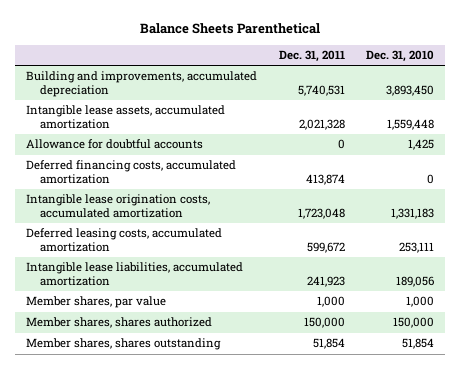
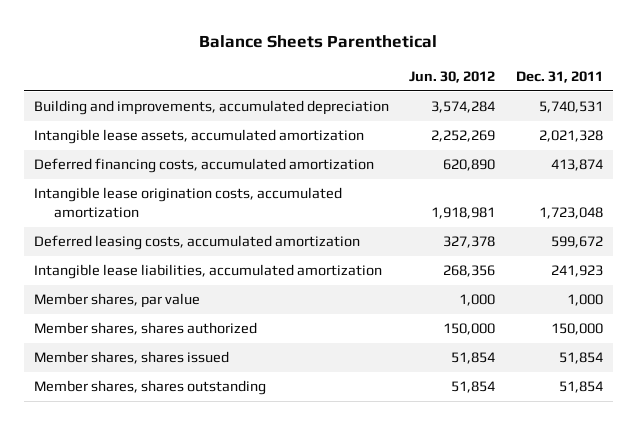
[366,50,435,63] Dec. 31, 2010 -> none
none -> [409,70,496,83] Jun. 30, 2012
[26,139,204,150] Allowance for doubtful accounts -> none
none -> [34,351,230,365] Member shares, shares issued

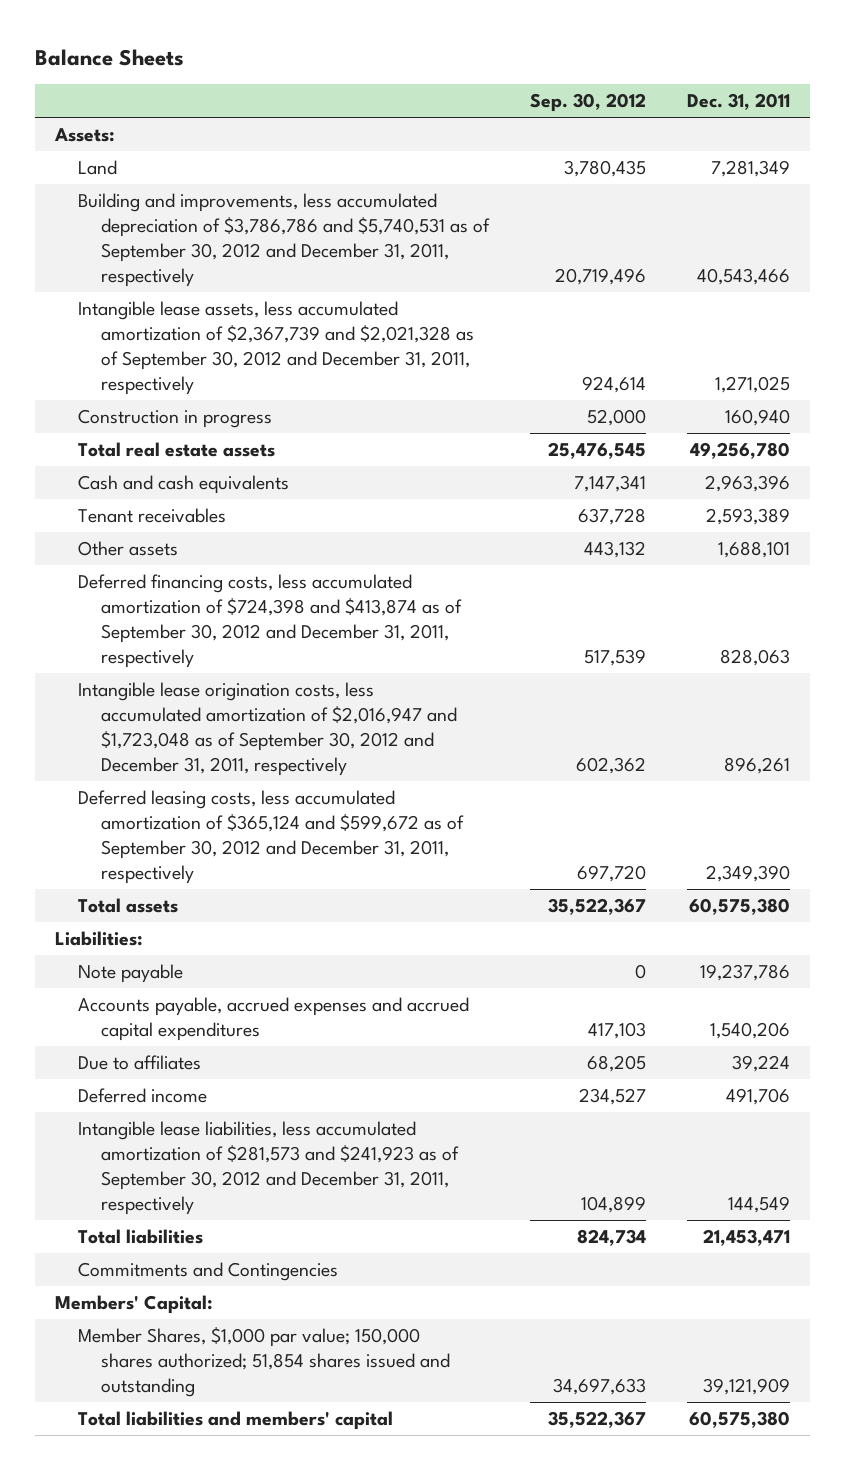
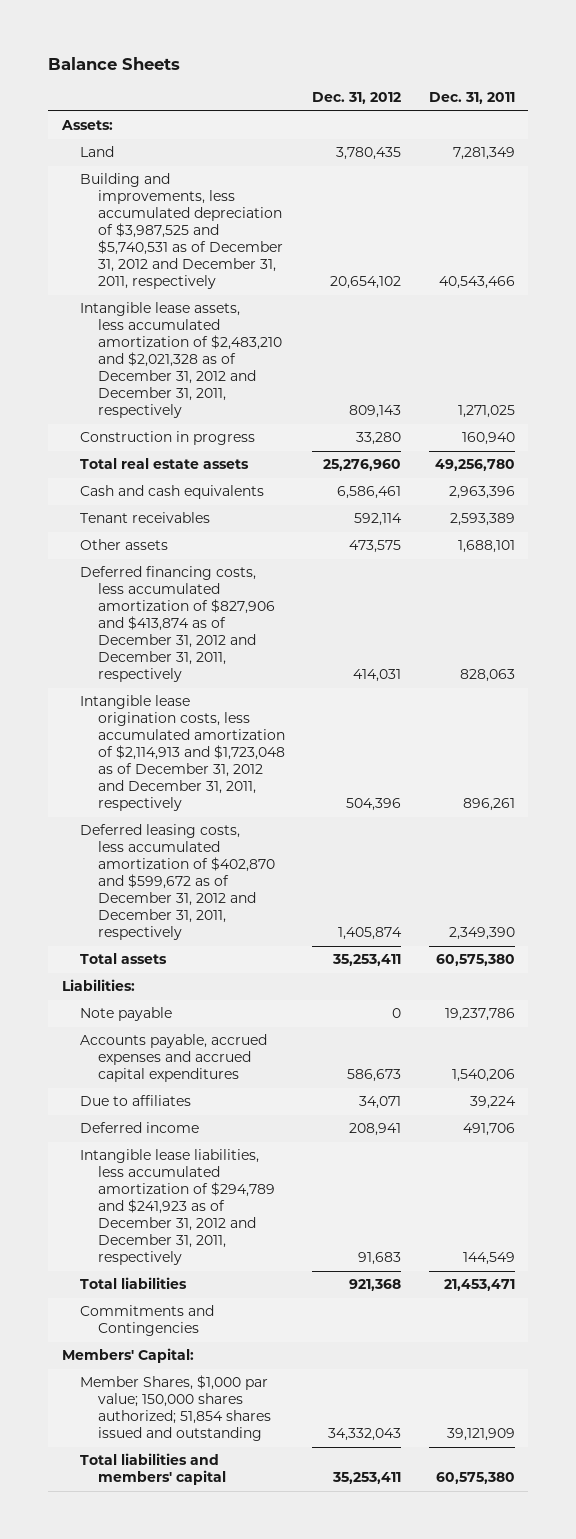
[530,93,647,113] Sep. 30, 2012 -> none
none -> [312,92,402,105] Dec. 31, 2012
[78,192,491,288] Building and improvements, less accumulated depreciation of $3,786,786 and $5,740,531 as of September 30, 2012 and December 31, 2011, respectively -> [79,173,283,290] Building and improvements, less accumulated depreciation of $3,987,525 and $5,740,531 as of December 31, 2012 and December 31, 2011, respectively
[78,300,475,396] Intangible lease assets, less accumulated amortization of $2,367,739 and $2,021,328 as of September 30, 2012 and December 31, 2011, respectively -> [79,302,282,419] Intangible lease assets, less accumulated amortization of $2,483,210 and $2,021,328 as of December 31, 2012 and December 31, 2011, respectively
[78,573,463,669] Deferred financing costs, less accumulated amortization of $724,398 and $413,874 as of September 30, 2012 and December 31, 2011, respectively -> [79,566,275,683] Deferred financing costs, less accumulated amortization of $827,906 and $413,874 as of December 31, 2012 and December 31, 2011, respectively
[78,681,458,777] Intangible lease origination costs, less accumulated amortization of $2,016,947 and $1,723,048 as of September 30, 2012 and December 31, 2011, respectively -> [79,695,285,812] Intangible lease origination costs, less accumulated amortization of $2,114,913 and $1,723,048 as of December 31, 2012 and December 31, 2011, respectively
[78,789,465,885] Deferred leasing costs, less accumulated amortization of $365,124 and $599,672 as of September 30, 2012 and December 31, 2011, respectively -> [79,824,275,941] Deferred leasing costs, less accumulated amortization of $402,870 and $599,672 as of December 31, 2012 and December 31, 2011, respectively
[78,1120,460,1216] Intangible lease liabilities, less accumulated amortization of $281,573 and $241,923 as of September 30, 2012 and December 31, 2011, respectively -> [79,1149,275,1266] Intangible lease liabilities, less accumulated amortization of $294,789 and $241,923 as of December 31, 2012 and December 31, 2011, respectively

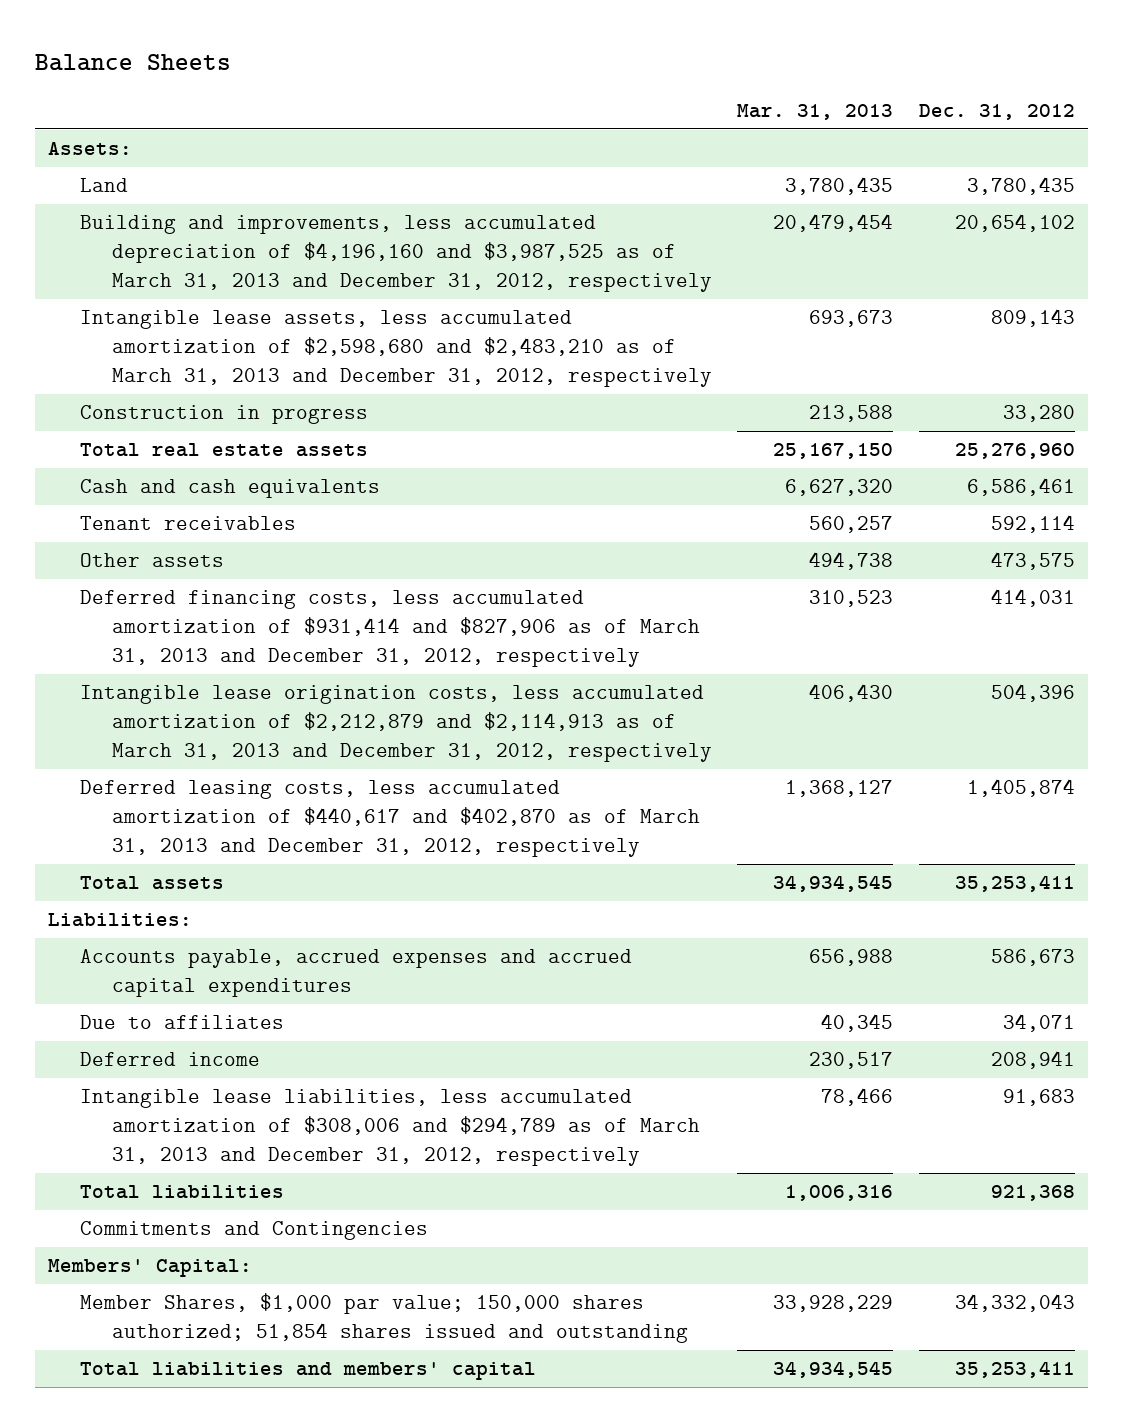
[428,92,515,105] Dec. 31, 2011 -> none
none -> [737,104,894,121] Mar. 31, 2013
[79,173,283,290] Building and improvements, less accumulated depreciation of $3,987,525 and $5,740,531 as of December 31, 2012 and December 31, 2011, respectively -> [79,215,712,292] Building and improvements, less accumulated depreciation of $4,196,160 and $3,987,525 as of March 31, 2013 and December 31, 2012, respectively
[79,302,282,419] Intangible lease assets, less accumulated amortization of $2,483,210 and $2,021,328 as of December 31, 2012 and December 31, 2011, respectively -> [79,310,712,387] Intangible lease assets, less accumulated amortization of $2,598,680 and $2,483,210 as of March 31, 2013 and December 31, 2012, respectively
[79,566,275,683] Deferred financing costs, less accumulated amortization of $827,906 and $413,874 as of December 31, 2012 and December 31, 2011, respectively -> [79,590,700,667] Deferred financing costs, less accumulated amortization of $931,414 and $827,906 as of March 31, 2013 and December 31, 2012, respectively
[79,695,285,812] Intangible lease origination costs, less accumulated amortization of $2,114,913 and $1,723,048 as of December 31, 2012 and December 31, 2011, respectively -> [79,685,712,762] Intangible lease origination costs, less accumulated amortization of $2,212,879 and $2,114,913 as of March 31, 2013 and December 31, 2012, respectively
[79,824,275,941] Deferred leasing costs, less accumulated amortization of $402,870 and $599,672 as of December 31, 2012 and December 31, 2011, respectively -> [79,780,700,857] Deferred leasing costs, less accumulated amortization of $440,617 and $402,870 as of March 31, 2013 and December 31, 2012, respectively
[79,1007,172,1022] Note payable -> none
[79,1149,275,1266] Intangible lease liabilities, less accumulated amortization of $294,789 and $241,923 as of December 31, 2012 and December 31, 2011, respectively -> [79,1089,700,1166] Intangible lease liabilities, less accumulated amortization of $308,006 and $294,789 as of March 31, 2013 and December 31, 2012, respectively

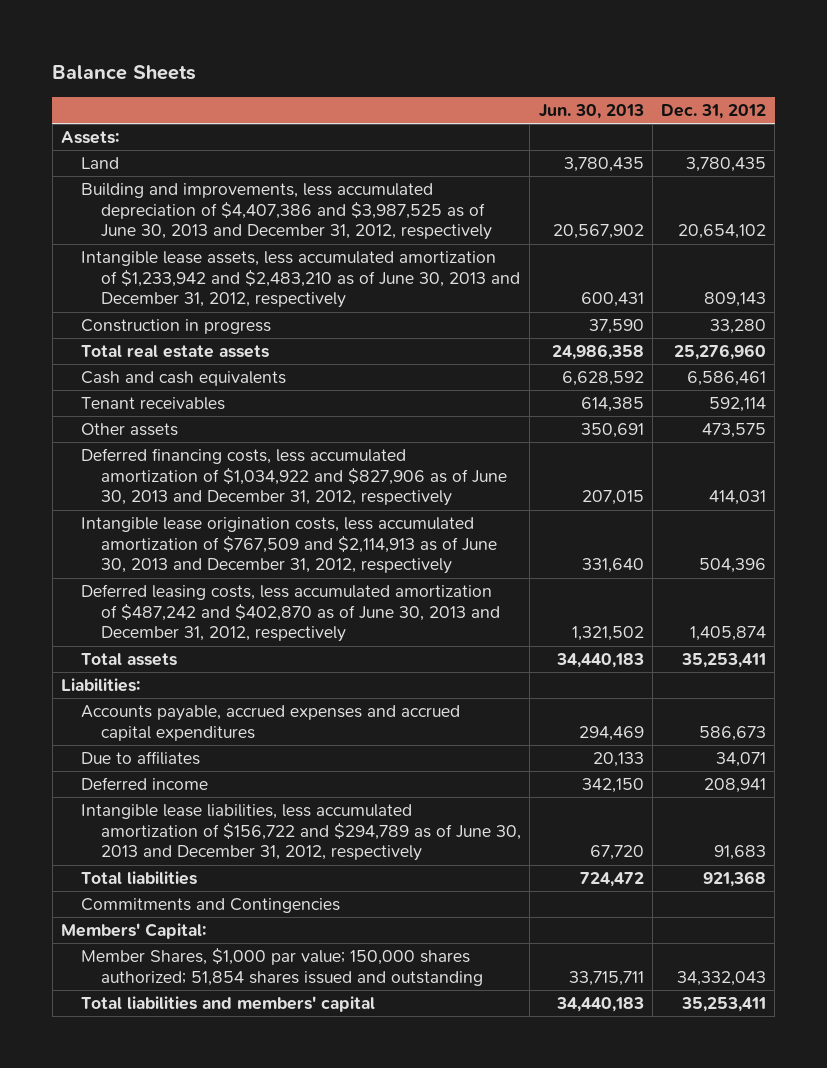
[737,104,894,121] Mar. 31, 2013 -> none
none -> [538,103,644,119] Jun. 30, 2013
[79,215,712,292] Building and improvements, less accumulated depreciation of $4,196,160 and $3,987,525 as of March 31, 2013 and December 31, 2012, respectively -> [80,183,492,241] Building and improvements, less accumulated depreciation of $4,407,386 and $3,987,525 as of June 30, 2013 and December 31, 2012, respectively
[79,310,712,387] Intangible lease assets, less accumulated amortization of $2,598,680 and $2,483,210 as of March 31, 2013 and December 31, 2012, respectively -> [80,251,520,309] Intangible lease assets, less accumulated amortization of $1,233,942 and $2,483,210 as of June 30, 2013 and December 31, 2012, respectively
[79,590,700,667] Deferred financing costs, less accumulated amortization of $931,414 and $827,906 as of March 31, 2013 and December 31, 2012, respectively -> [80,448,507,507] Deferred financing costs, less accumulated amortization of $1,034,922 and $827,906 as of June 30, 2013 and December 31, 2012, respectively
[79,685,712,762] Intangible lease origination costs, less accumulated amortization of $2,212,879 and $2,114,913 as of March 31, 2013 and December 31, 2012, respectively -> [80,517,497,575] Intangible lease origination costs, less accumulated amortization of $767,509 and $2,114,913 as of June 30, 2013 and December 31, 2012, respectively
[79,780,700,857] Deferred leasing costs, less accumulated amortization of $440,617 and $402,870 as of March 31, 2013 and December 31, 2012, respectively -> [80,584,500,643] Deferred leasing costs, less accumulated amortization of $487,242 and $402,870 as of June 30, 2013 and December 31, 2012, respectively
[79,1089,700,1166] Intangible lease liabilities, less accumulated amortization of $308,006 and $294,789 as of March 31, 2013 and December 31, 2012, respectively -> [80,804,521,862] Intangible lease liabilities, less accumulated amortization of $156,722 and $294,789 as of June 30, 2013 and December 31, 2012, respectively

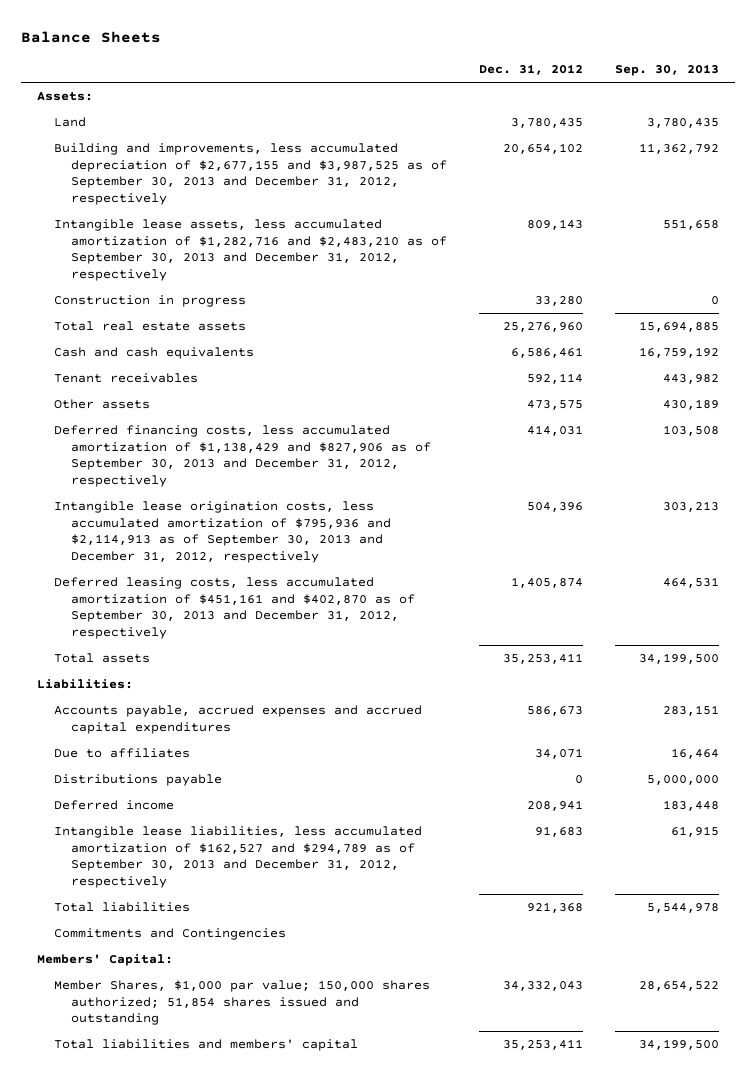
[538,103,644,119] Jun. 30, 2013 -> none
none -> [614,63,719,76] Sep. 30, 2013
[80,183,492,241] Building and improvements, less accumulated depreciation of $4,407,386 and $3,987,525 as of June 30, 2013 and December 31, 2012, respectively -> [53,143,447,205] Building and improvements, less accumulated depreciation of $2,677,155 and $3,987,525 as of September 30, 2013 and December 31, 2012, respectively
[80,251,520,309] Intangible lease assets, less accumulated amortization of $1,233,942 and $2,483,210 as of June 30, 2013 and December 31, 2012, respectively -> [53,219,447,281] Intangible lease assets, less accumulated amortization of $1,282,716 and $2,483,210 as of September 30, 2013 and December 31, 2012, respectively
[80,448,507,507] Deferred financing costs, less accumulated amortization of $1,034,922 and $827,906 as of June 30, 2013 and December 31, 2012, respectively -> [53,425,431,487] Deferred financing costs, less accumulated amortization of $1,138,429 and $827,906 as of September 30, 2013 and December 31, 2012, respectively
[80,517,497,575] Intangible lease origination costs, less accumulated amortization of $767,509 and $2,114,913 as of June 30, 2013 and December 31, 2012, respectively -> [53,501,391,563] Intangible lease origination costs, less accumulated amortization of $795,936 and $2,114,913 as of September 30, 2013 and December 31, 2012, respectively
[80,584,500,643] Deferred leasing costs, less accumulated amortization of $487,242 and $402,870 as of June 30, 2013 and December 31, 2012, respectively -> [53,577,415,639] Deferred leasing costs, less accumulated amortization of $451,161 and $402,870 as of September 30, 2013 and December 31, 2012, respectively
none -> [53,774,222,787] Distributions payable
[80,804,521,862] Intangible lease liabilities, less accumulated amortization of $156,722 and $294,789 as of June 30, 2013 and December 31, 2012, respectively -> [53,826,422,888] Intangible lease liabilities, less accumulated amortization of $162,527 and $294,789 as of September 30, 2013 and December 31, 2012, respectively

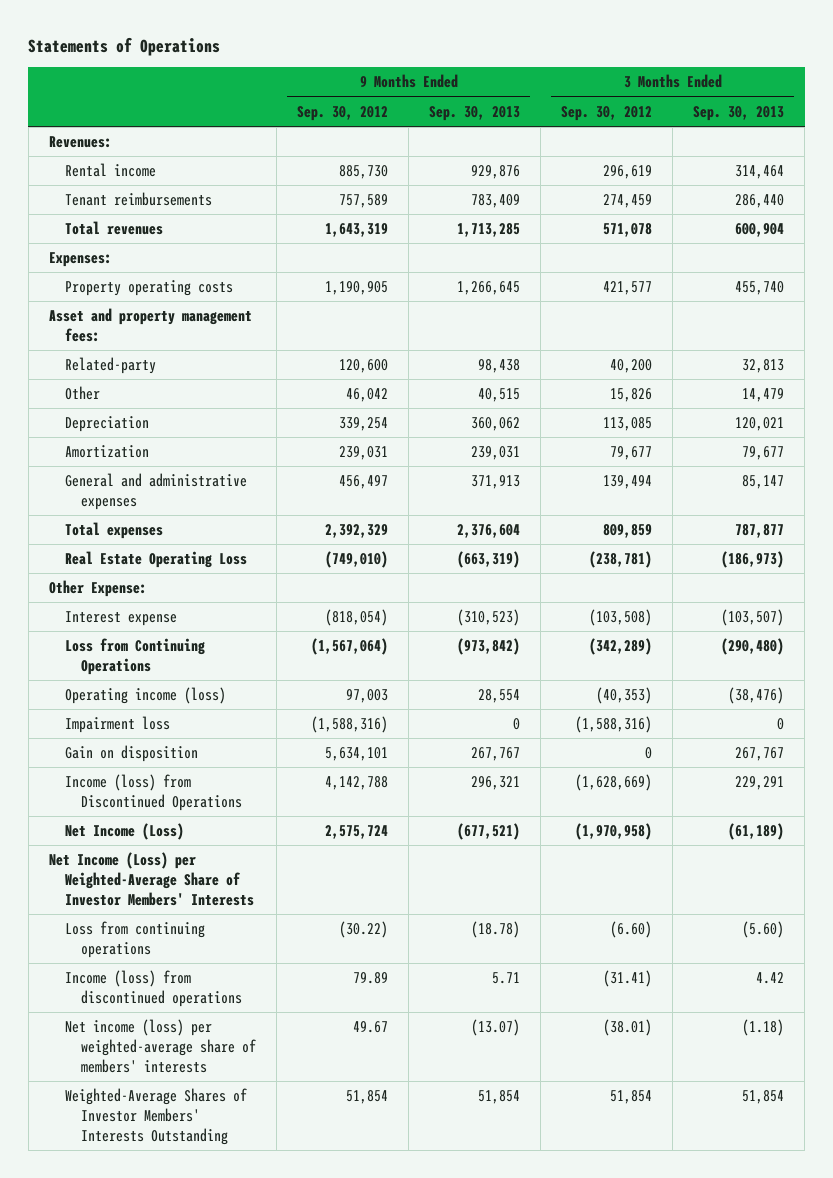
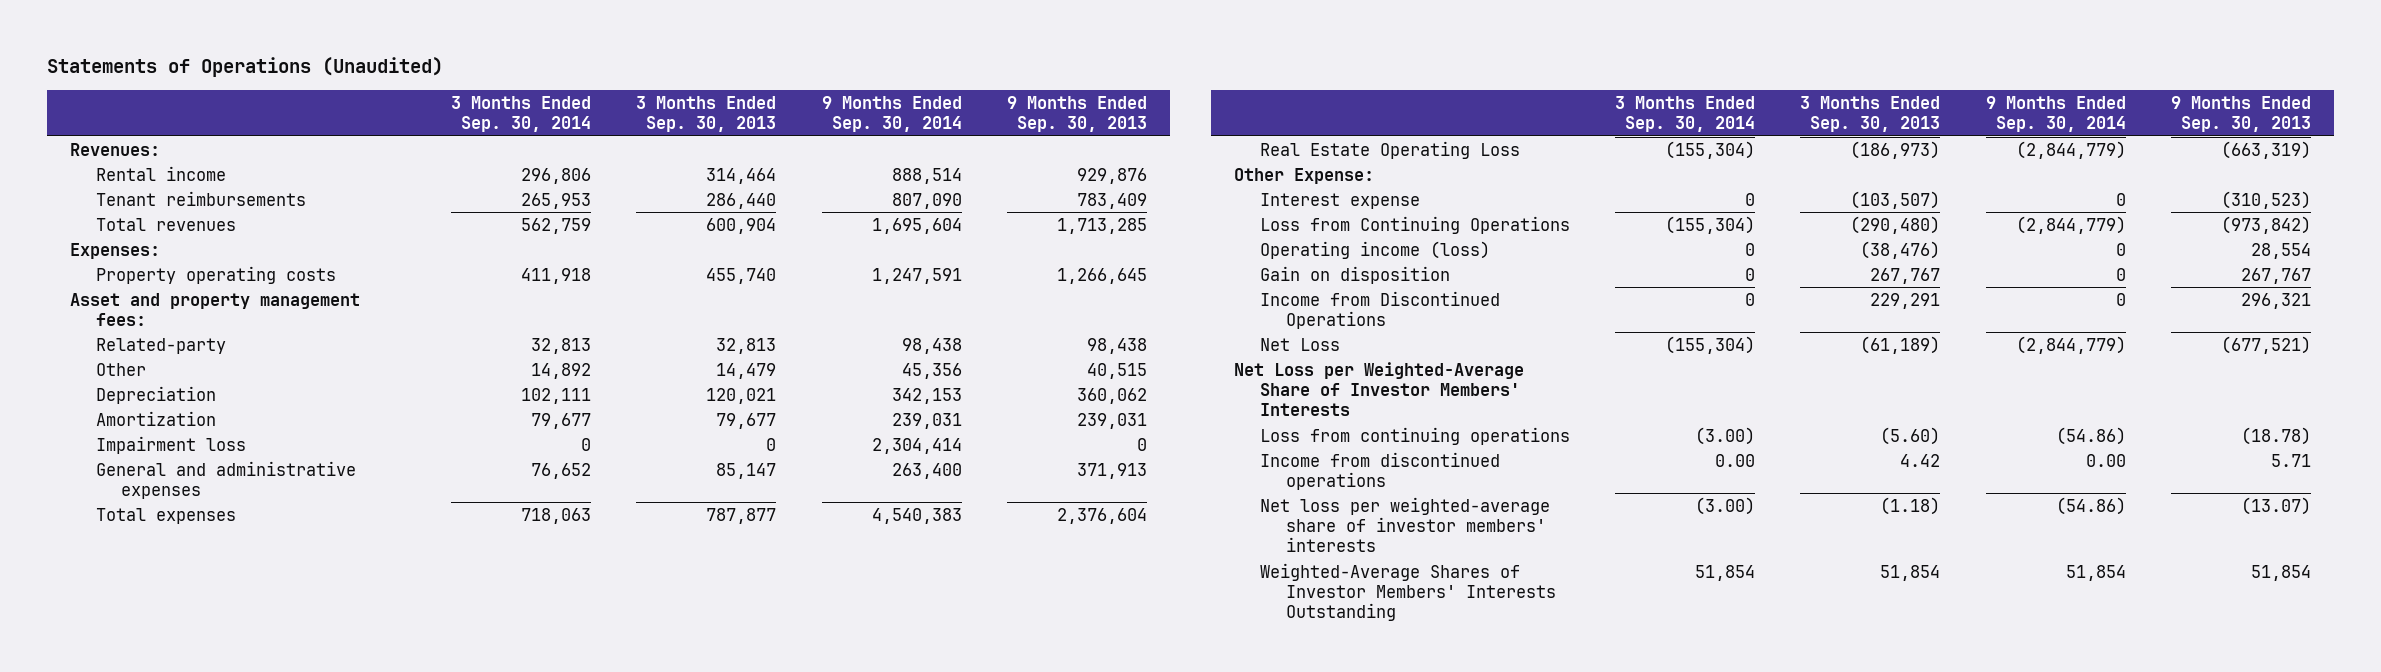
[28,37,221,57] Statements of Operations -> [47,57,444,78] Statements of Operations (Unaudited)
[297,105,389,121] Sep. 30, 2012 -> none
[561,105,653,121] Sep. 30, 2012 -> none
none -> [451,95,592,133] 3 Months Ended Sep. 30, 2014
none -> [821,95,962,133] 9 Months Ended Sep. 30, 2014
[64,716,170,734] Impairment loss -> [95,435,246,454] Impairment loss
[64,774,243,811] Income (loss) from Discontinued Operations -> [1259,290,1500,329] Income from Discontinued Operations
[64,823,184,841] Net Income (Loss) -> [1259,337,1340,351] Net Loss
[48,852,254,906] Net Income (Loss) per Weighted-Average Share of Investor Members' Interests -> [1234,361,1525,417] Net Loss per Weighted-Average Share of Investor Members' Interests
[64,970,243,1007] Income (loss) from discontinued operations -> [1259,451,1500,490] Income from discontinued operations
[64,1019,257,1073] Net income (loss) per weighted-average share of members' interests -> [1259,496,1550,553] Net loss per weighted-average share of investor members' interests

